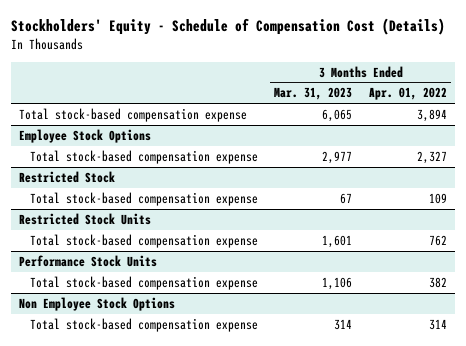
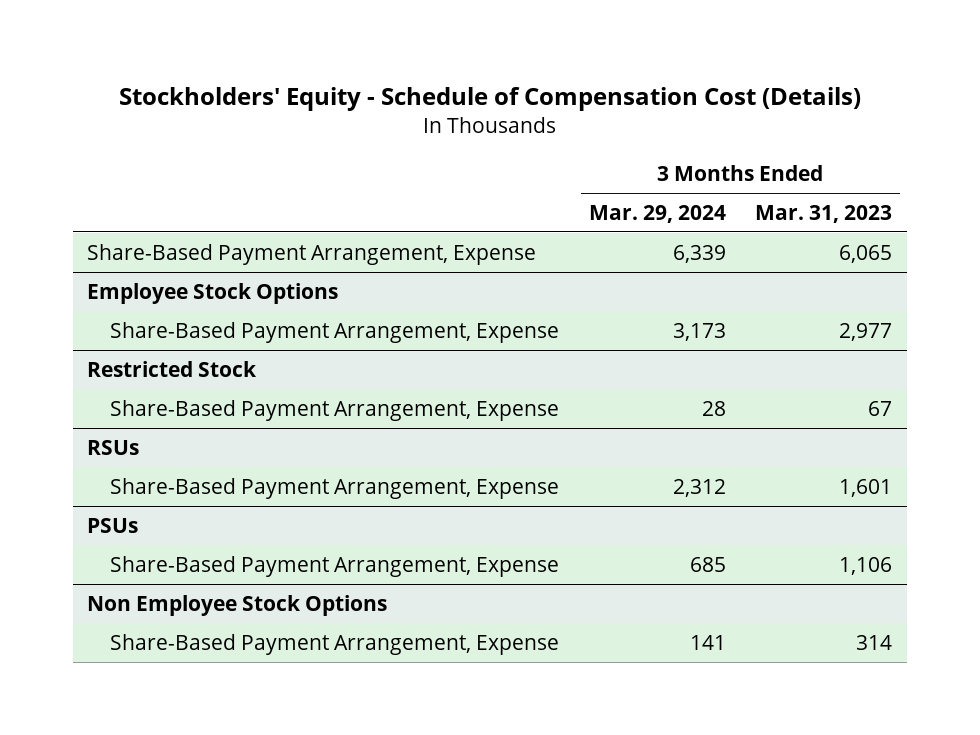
[368,87,447,101] Apr. 01, 2022 -> none
none -> [588,205,726,224] Mar. 29, 2024
[18,107,247,122] Total stock-based compensation expense -> [87,243,537,265] Share-Based Payment Arrangement, Expense
[29,149,258,164] Total stock-based compensation expense -> [109,321,559,343] Share-Based Payment Arrangement, Expense
[29,191,258,206] Total stock-based compensation expense -> [109,399,559,421] Share-Based Payment Arrangement, Expense
[18,212,151,225] Restricted Stock Units -> [87,439,140,455] RSUs
[29,233,258,248] Total stock-based compensation expense -> [109,477,559,499] Share-Based Payment Arrangement, Expense
[18,254,157,267] Performance Stock Units -> [87,517,139,533] PSUs
[29,275,258,290] Total stock-based compensation expense -> [109,555,559,577] Share-Based Payment Arrangement, Expense
[29,317,258,332] Total stock-based compensation expense -> [109,633,559,655] Share-Based Payment Arrangement, Expense

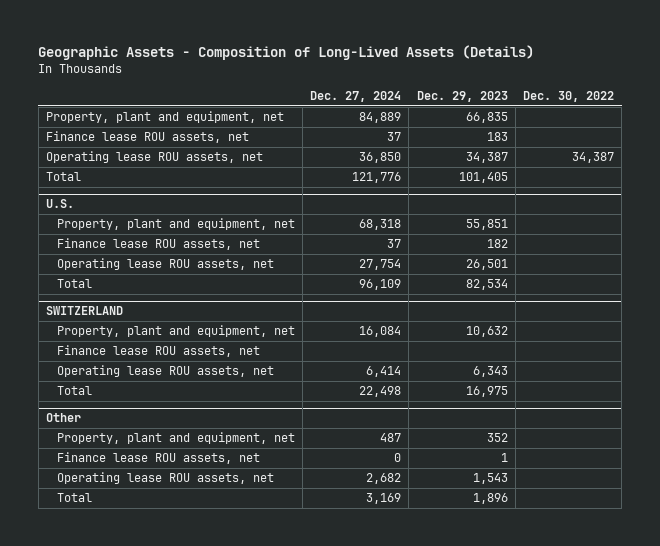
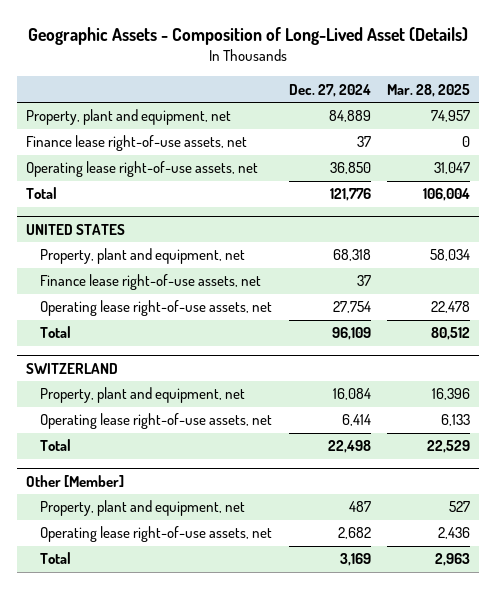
[38,45,535,61] Geographic Assets - Composition of Long-Lived Assets (Details) -> [27,26,468,45] Geographic Assets - Composition of Long-Lived Asset (Details)
[416,90,508,102] Dec. 29, 2023 -> none
[522,90,614,102] Dec. 30, 2022 -> none
none -> [387,83,471,97] Mar. 28, 2025
[45,131,249,144] Finance lease ROU assets, net -> [25,135,247,152] Finance lease right-of-use assets, net
[45,151,263,164] Operating lease ROU assets, net -> [25,161,258,178] Operating lease right-of-use assets, net
[45,199,74,209] U.S. -> [25,223,125,235] UNITED STATES
[56,238,260,251] Finance lease ROU assets, net -> [39,274,261,291] Finance lease right-of-use assets, net
[56,258,274,271] Operating lease ROU assets, net -> [39,300,272,317] Operating lease right-of-use assets, net
[56,345,260,358] Finance lease ROU assets, net -> none
[56,365,274,378] Operating lease ROU assets, net -> [39,413,272,430] Operating lease right-of-use assets, net
[45,413,81,423] Other -> [25,474,124,487] Other [Member]
[56,452,260,465] Finance lease ROU assets, net -> none
[56,472,274,485] Operating lease ROU assets, net -> [39,526,272,543] Operating lease right-of-use assets, net

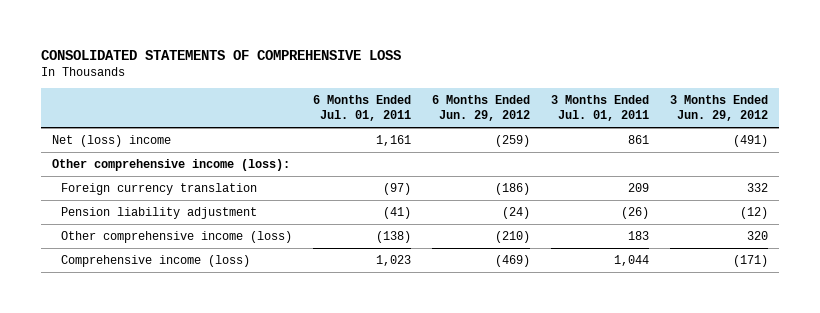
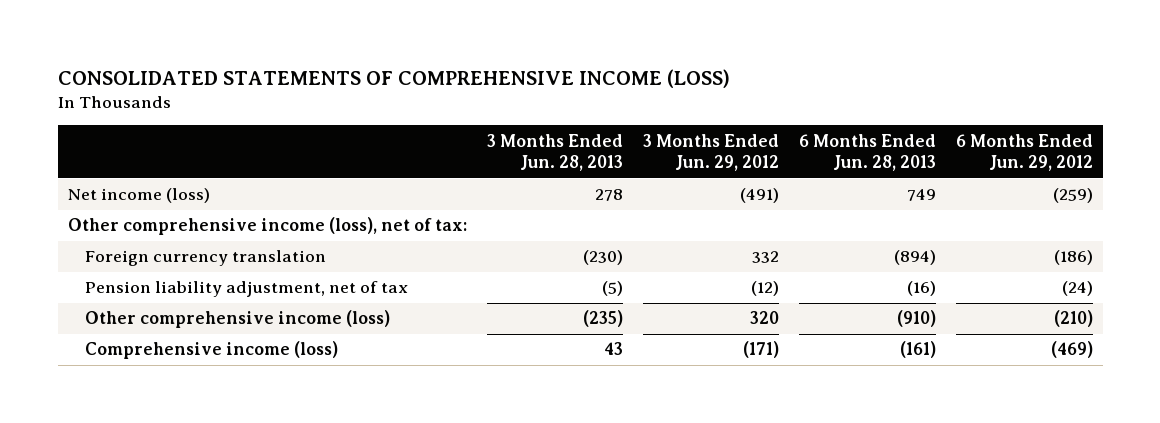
[41,49,402,60] CONSOLIDATED STATEMENTS OF COMPREHENSIVE LOSS -> [57,68,730,88] CONSOLIDATED STATEMENTS OF COMPREHENSIVE INCOME (LOSS)
[313,95,412,122] 6 Months Ended Jul. 01, 2011 -> none
[551,95,650,122] 3 Months Ended Jul. 01, 2011 -> none
none -> [486,133,623,172] 3 Months Ended Jun. 28, 2013
none -> [798,133,936,172] 6 Months Ended Jun. 28, 2013
[51,134,171,147] Net (loss) income -> [67,188,210,204] Net income (loss)
[51,158,290,171] Other comprehensive income (loss): -> [67,217,467,236] Other comprehensive income (loss), net of tax:
[60,206,257,219] Pension liability adjustment -> [84,281,408,298] Pension liability adjustment, net of tax

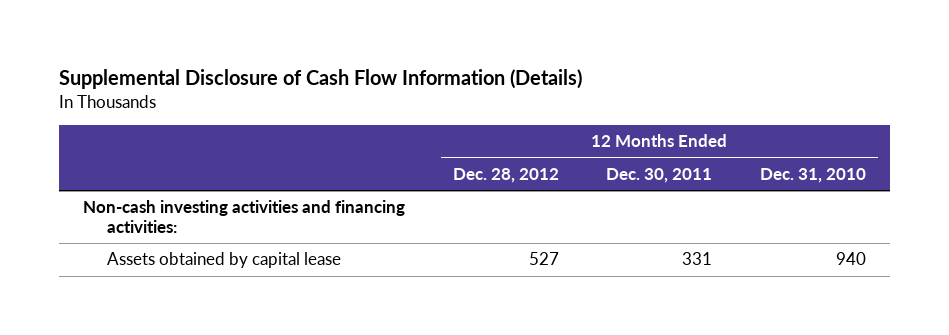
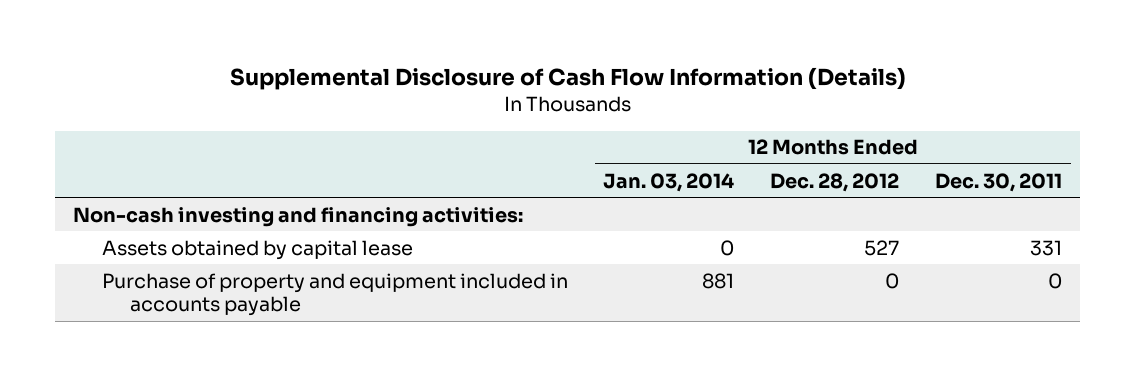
[760,167,867,183] Dec. 31, 2010 -> none
none -> [603,172,735,192] Jan. 03, 2014
[82,200,405,234] Non-cash investing activities and financing activities: -> [73,206,524,227] Non-cash investing and financing activities:
none -> [101,272,568,317] Purchase of property and equipment included in accounts payable

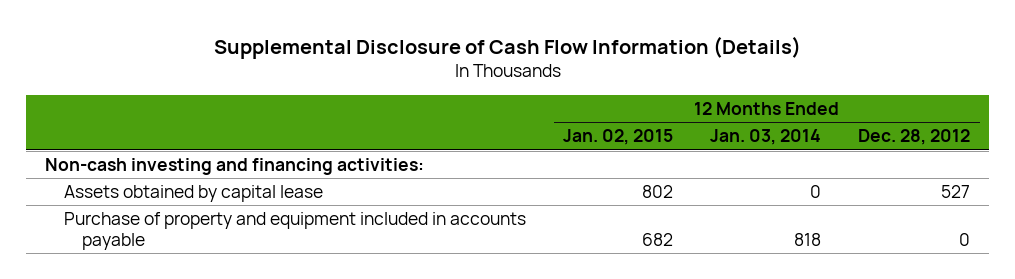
[934,172,1062,192] Dec. 30, 2011 -> none
none -> [562,129,673,146] Jan. 02, 2015
[702,272,735,289] 881 -> [794,233,822,247] 818

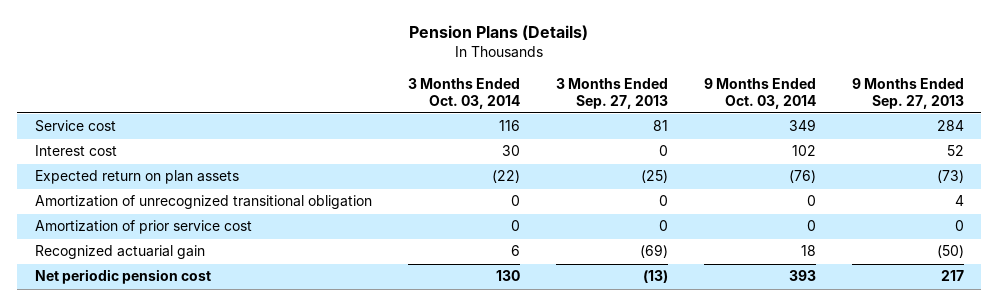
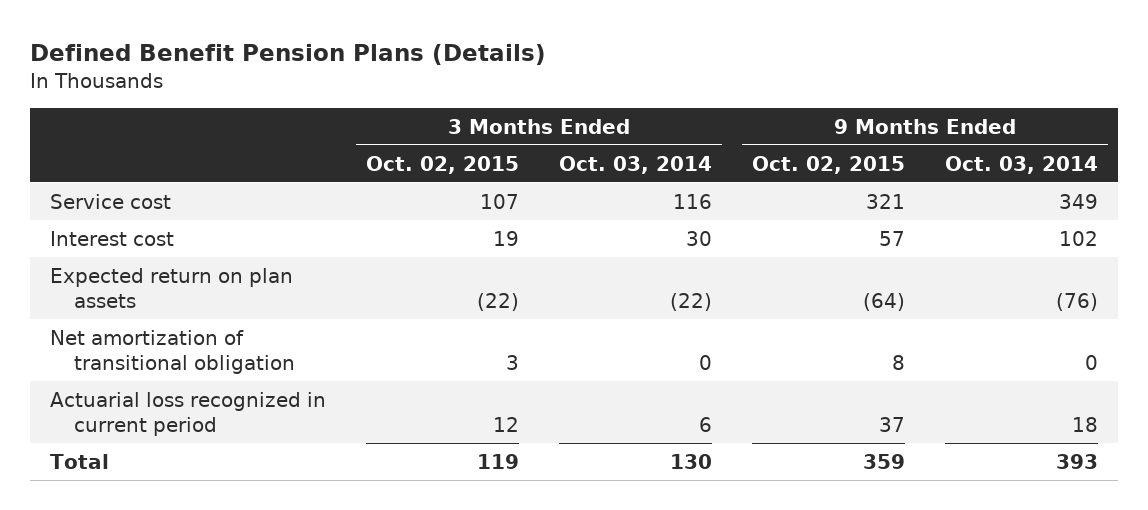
[409,25,589,41] Pension Plans (Details) -> [29,43,546,65] Defined Benefit Pension Plans (Details)
[555,77,668,109] 3 Months Ended Sep. 27, 2013 -> none
[851,77,964,109] 9 Months Ended Sep. 27, 2013 -> none
none -> [365,155,519,174] Oct. 02, 2015
none -> [751,155,905,174] Oct. 02, 2015
[34,220,252,235] Amortization of prior service cost -> none
[34,195,372,210] Amortization of unrecognized transitional obligation -> [49,329,296,375] Net amortization of transitional obligation
[34,245,205,260] Recognized actuarial gain -> [49,391,326,437] Actuarial loss recognized in current period
[34,269,211,285] Net periodic pension cost -> [49,453,109,469] Total

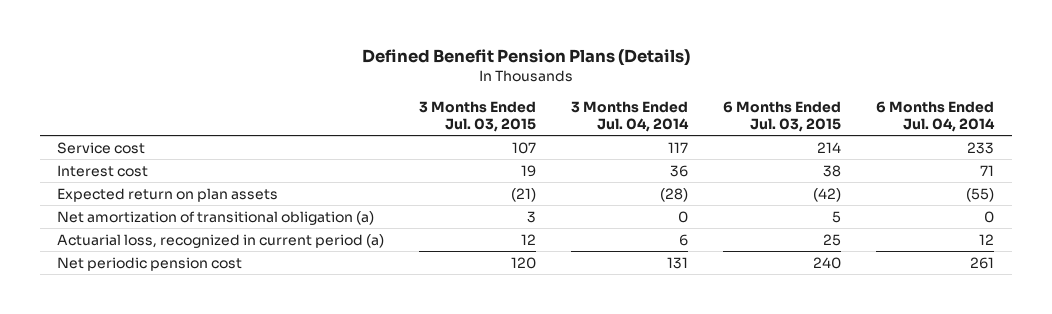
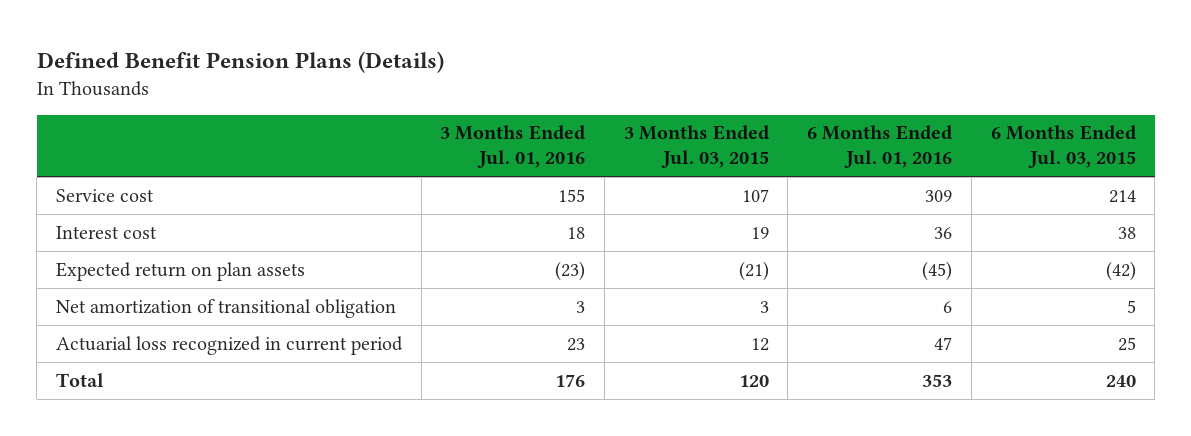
[571,100,690,132] 3 Months Ended Jul. 04, 2014 -> none
[876,100,996,132] 6 Months Ended Jul. 04, 2014 -> none
none -> [440,125,586,169] 3 Months Ended Jul. 01, 2016
none -> [807,125,953,169] 6 Months Ended Jul. 01, 2016
[57,210,375,225] Net amortization of transitional obligation (a) -> [55,298,396,318] Net amortization of transitional obligation
[57,233,385,248] Actuarial loss, recognized in current period (a) -> [55,335,403,355] Actuarial loss recognized in current period
[57,256,243,271] Net periodic pension cost -> [55,372,104,387] Total

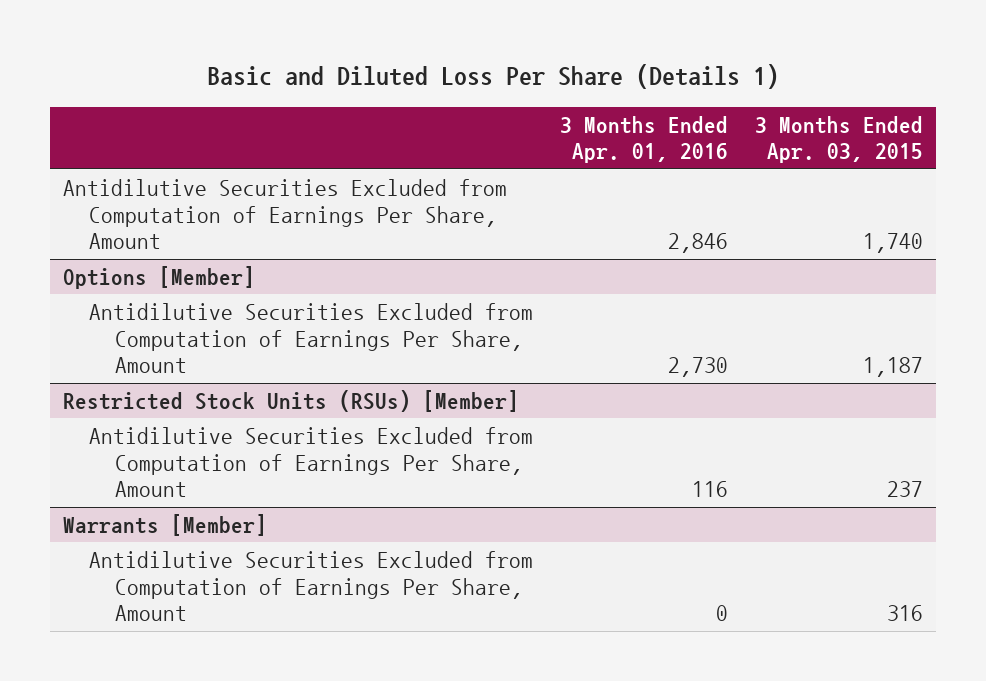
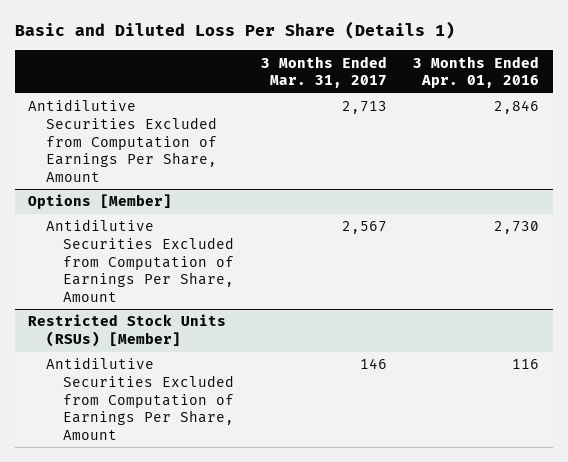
[754,115,923,164] 3 Months Ended Apr. 03, 2015 -> none
none -> [260,55,387,89] 3 Months Ended Mar. 31, 2017
[63,513,268,536] Warrants [Member] -> none
[89,550,534,622] Antidilutive Securities Excluded from Computation of Earnings Per Share, Amount -> none

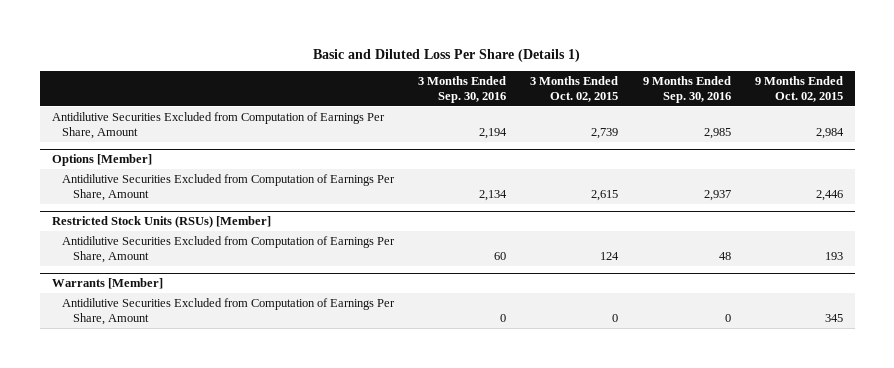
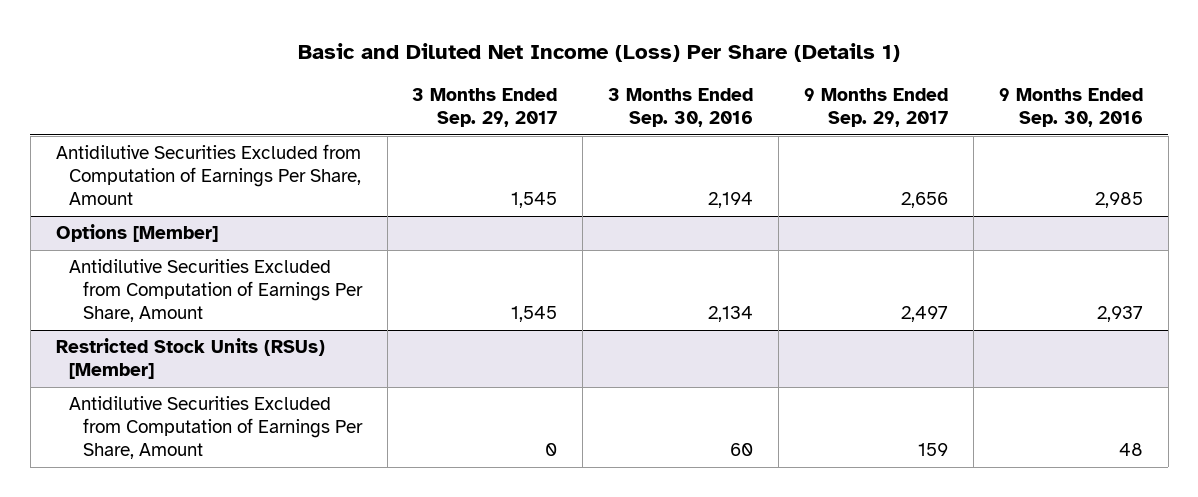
[313,48,581,62] Basic and Diluted Loss Per Share (Details 1) -> [298,43,901,63] Basic and Diluted Net Income (Loss) Per Share (Details 1)
[530,75,619,103] 3 Months Ended Oct. 02, 2015 -> none
[754,75,843,103] 9 Months Ended Oct. 02, 2015 -> none
none -> [412,88,558,128] 3 Months Ended Sep. 29, 2017
none -> [803,88,948,128] 9 Months Ended Sep. 29, 2017
[51,278,163,290] Warrants [Member] -> none
[62,297,396,326] Antidilutive Securities Excluded from Computation of Earnings Per Share, Amount -> none

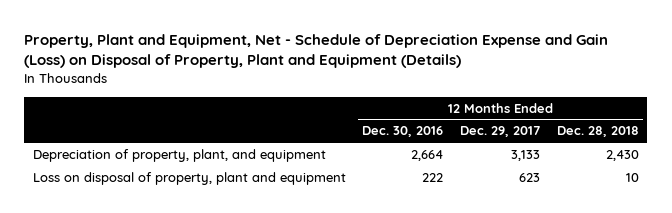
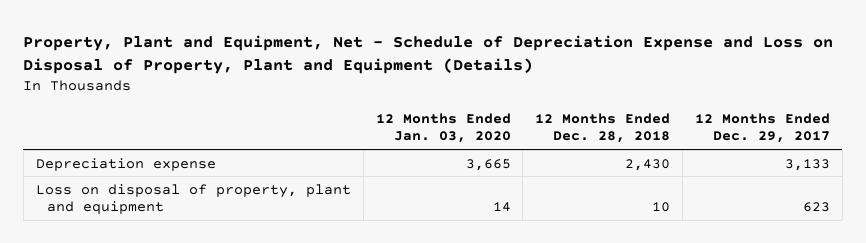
[24,33,609,69] Property, Plant and Equipment, Net - Schedule of Depreciation Expense and Gain (Loss) on Disposal of Property, Plant and Equipment (Details) -> [23,34,834,74] Property, Plant and Equipment, Net - Schedule of Depreciation Expense and Loss on Disposal of Property, Plant and Equipment (Details)
[362,126,444,138] Dec. 30, 2016 -> none
none -> [375,112,511,144] 12 Months Ended Jan. 03, 2020
[32,149,326,163] Depreciation of property, plant, and equipment -> [35,157,216,171] Depreciation expense

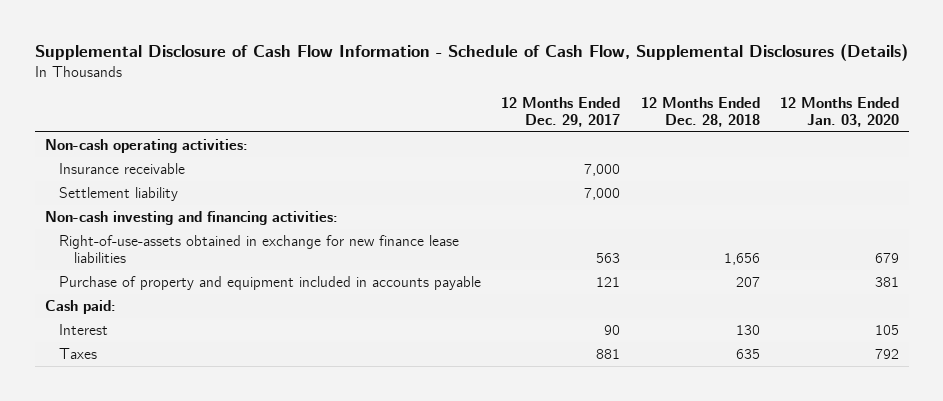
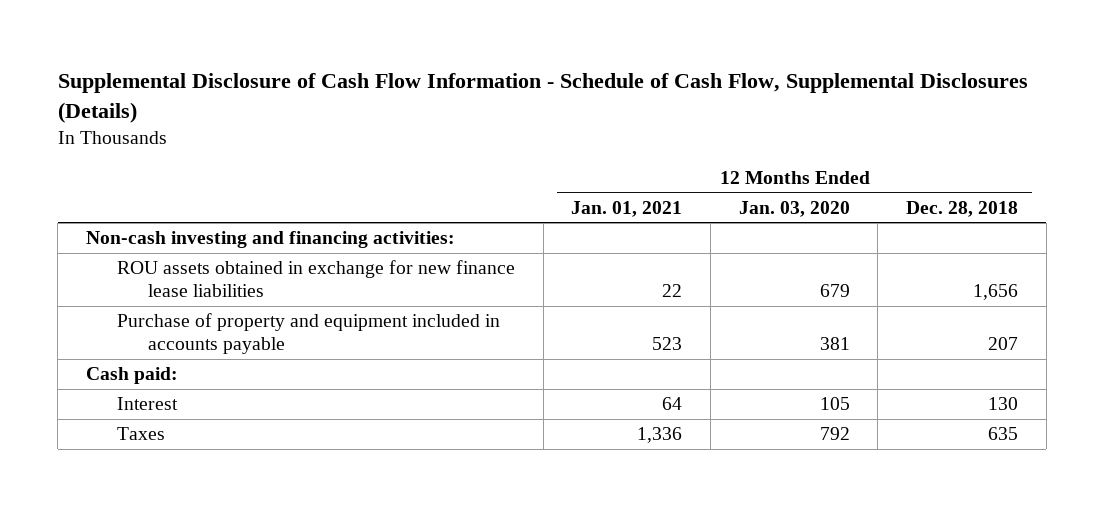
[501,96,621,127] 12 Months Ended Dec. 29, 2017 -> none
none -> [571,200,683,217] Jan. 01, 2021
[44,138,248,153] Non-cash operating activities: -> none
[59,162,186,174] Insurance receivable -> none
[59,186,179,201] Settlement liability -> none
[59,234,460,263] Right-of-use-assets obtained in exchange for new finance lease liabilities -> [116,260,515,298] ROU assets obtained in exchange for new finance lease liabilities

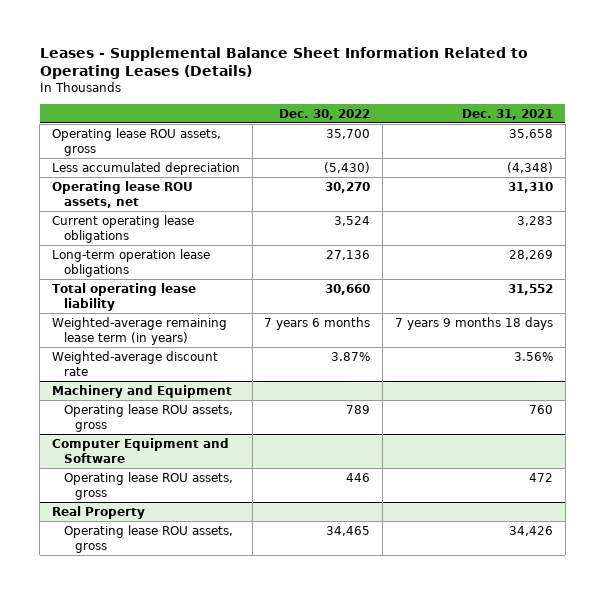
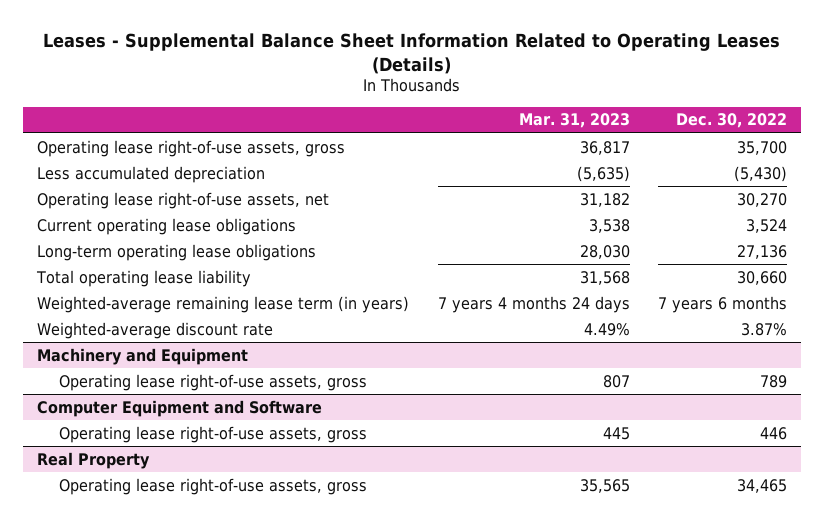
[461,108,553,120] Dec. 31, 2021 -> none
none -> [518,113,630,129] Mar. 31, 2023
[51,127,221,156] Operating lease ROU assets, gross -> [37,139,346,157] Operating lease right-of-use assets, gross
[51,180,193,208] Operating lease ROU assets, net -> [37,191,330,209] Operating lease right-of-use assets, net
[51,248,210,277] Long-term operation lease obligations -> [37,243,317,261] Long-term operating lease obligations
[63,403,233,432] Operating lease ROU assets, gross -> [59,373,368,391] Operating lease right-of-use assets, gross
[63,471,233,500] Operating lease ROU assets, gross -> [59,425,368,443] Operating lease right-of-use assets, gross
[63,524,233,553] Operating lease ROU assets, gross -> [59,477,368,495] Operating lease right-of-use assets, gross

